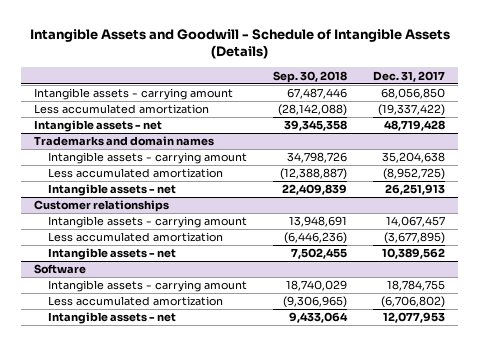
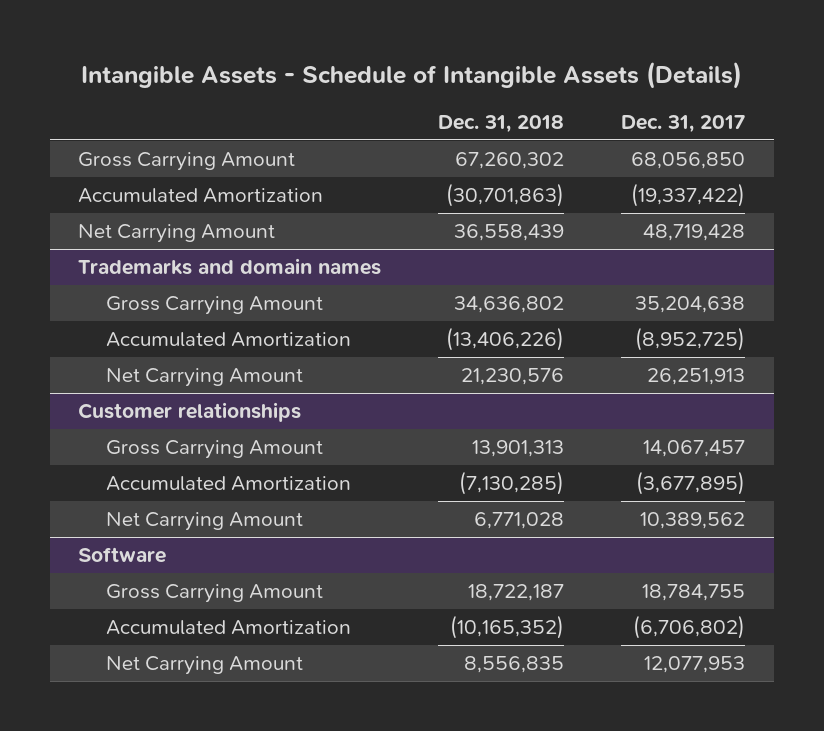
[29,28,450,60] Intangible Assets and Goodwill - Schedule of Intangible Assets (Details) -> [80,60,742,89] Intangible Assets - Schedule of Intangible Assets (Details)
[273,70,348,83] Sep. 30, 2018 -> none
none -> [438,114,565,133] Dec. 31, 2018
[34,88,234,101] Intangible assets - carrying amount -> [78,152,296,172] Gross Carrying Amount
[34,104,210,115] Less accumulated amortization -> [78,188,324,204] Accumulated Amortization
[34,120,163,133] Intangible assets - net -> [78,224,276,244] Net Carrying Amount
[48,152,248,165] Intangible assets - carrying amount -> [105,296,323,316] Gross Carrying Amount
[48,168,224,179] Less accumulated amortization -> [105,332,351,348] Accumulated Amortization
[48,184,177,197] Intangible assets - net -> [105,368,303,388] Net Carrying Amount
[48,216,248,229] Intangible assets - carrying amount -> [105,440,323,460] Gross Carrying Amount
[48,232,224,243] Less accumulated amortization -> [105,476,351,492] Accumulated Amortization
[48,248,177,261] Intangible assets - net -> [105,512,303,532] Net Carrying Amount
[48,280,248,293] Intangible assets - carrying amount -> [105,584,323,604] Gross Carrying Amount
[48,296,224,307] Less accumulated amortization -> [105,620,351,636] Accumulated Amortization
[48,312,177,325] Intangible assets - net -> [105,656,303,676] Net Carrying Amount

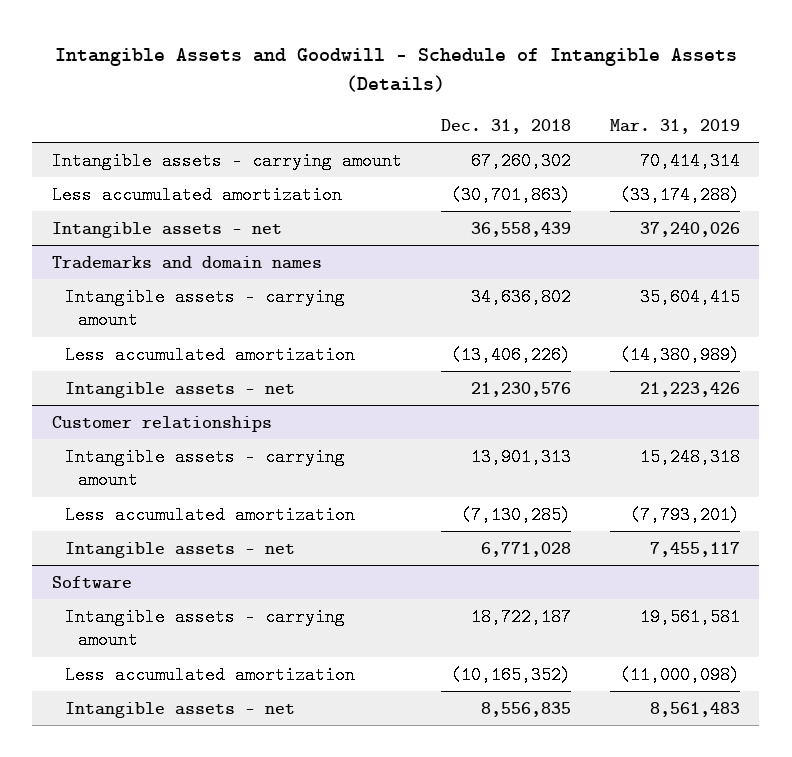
[80,60,742,89] Intangible Assets - Schedule of Intangible Assets (Details) -> [54,47,737,92] Intangible Assets and Goodwill - Schedule of Intangible Assets (Details)
[621,114,746,133] Dec. 31, 2017 -> none
none -> [609,118,740,134] Mar. 31, 2019
[78,152,296,172] Gross Carrying Amount -> [51,151,402,170] Intangible assets - carrying amount
[78,188,324,204] Accumulated Amortization -> [51,185,342,204] Less accumulated amortization
[78,224,276,244] Net Carrying Amount -> [51,221,282,238] Intangible assets - net
[105,296,323,316] Gross Carrying Amount -> [64,287,345,330] Intangible assets - carrying amount
[105,332,351,348] Accumulated Amortization -> [64,345,355,364] Less accumulated amortization
[105,368,303,388] Net Carrying Amount -> [64,381,295,398] Intangible assets - net
[105,440,323,460] Gross Carrying Amount -> [64,447,345,490] Intangible assets - carrying amount
[105,476,351,492] Accumulated Amortization -> [64,505,355,524] Less accumulated amortization
[105,512,303,532] Net Carrying Amount -> [64,541,295,558] Intangible assets - net
[105,584,323,604] Gross Carrying Amount -> [64,607,345,650] Intangible assets - carrying amount
[105,620,351,636] Accumulated Amortization -> [64,665,355,684] Less accumulated amortization
[105,656,303,676] Net Carrying Amount -> [64,701,295,718] Intangible assets - net

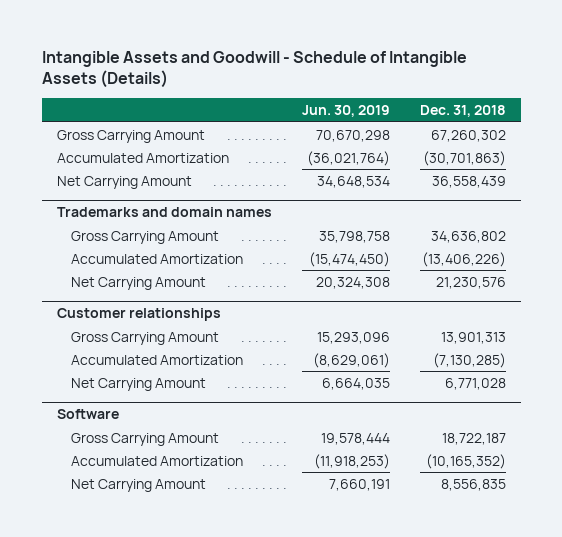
[609,118,740,134] Mar. 31, 2019 -> none
none -> [301,104,390,117] Jun. 30, 2019
[51,151,402,170] Intangible assets - carrying amount -> [56,129,205,143] Gross Carrying Amount
[51,185,342,204] Less accumulated amortization -> [56,152,229,163] Accumulated Amortization
[51,221,282,238] Intangible assets - net -> [56,175,192,189] Net Carrying Amount
[64,287,345,330] Intangible assets - carrying amount -> [71,230,220,244] Gross Carrying Amount
[64,345,355,364] Less accumulated amortization -> [71,253,244,264] Accumulated Amortization
[64,381,295,398] Intangible assets - net -> [71,276,207,290] Net Carrying Amount
[64,447,345,490] Intangible assets - carrying amount -> [71,331,220,345] Gross Carrying Amount
[64,505,355,524] Less accumulated amortization -> [71,354,244,365] Accumulated Amortization
[64,541,295,558] Intangible assets - net -> [71,377,207,391] Net Carrying Amount
[64,607,345,650] Intangible assets - carrying amount -> [71,432,220,446] Gross Carrying Amount
[64,665,355,684] Less accumulated amortization -> [71,455,244,466] Accumulated Amortization
[64,701,295,718] Intangible assets - net -> [71,478,207,492] Net Carrying Amount

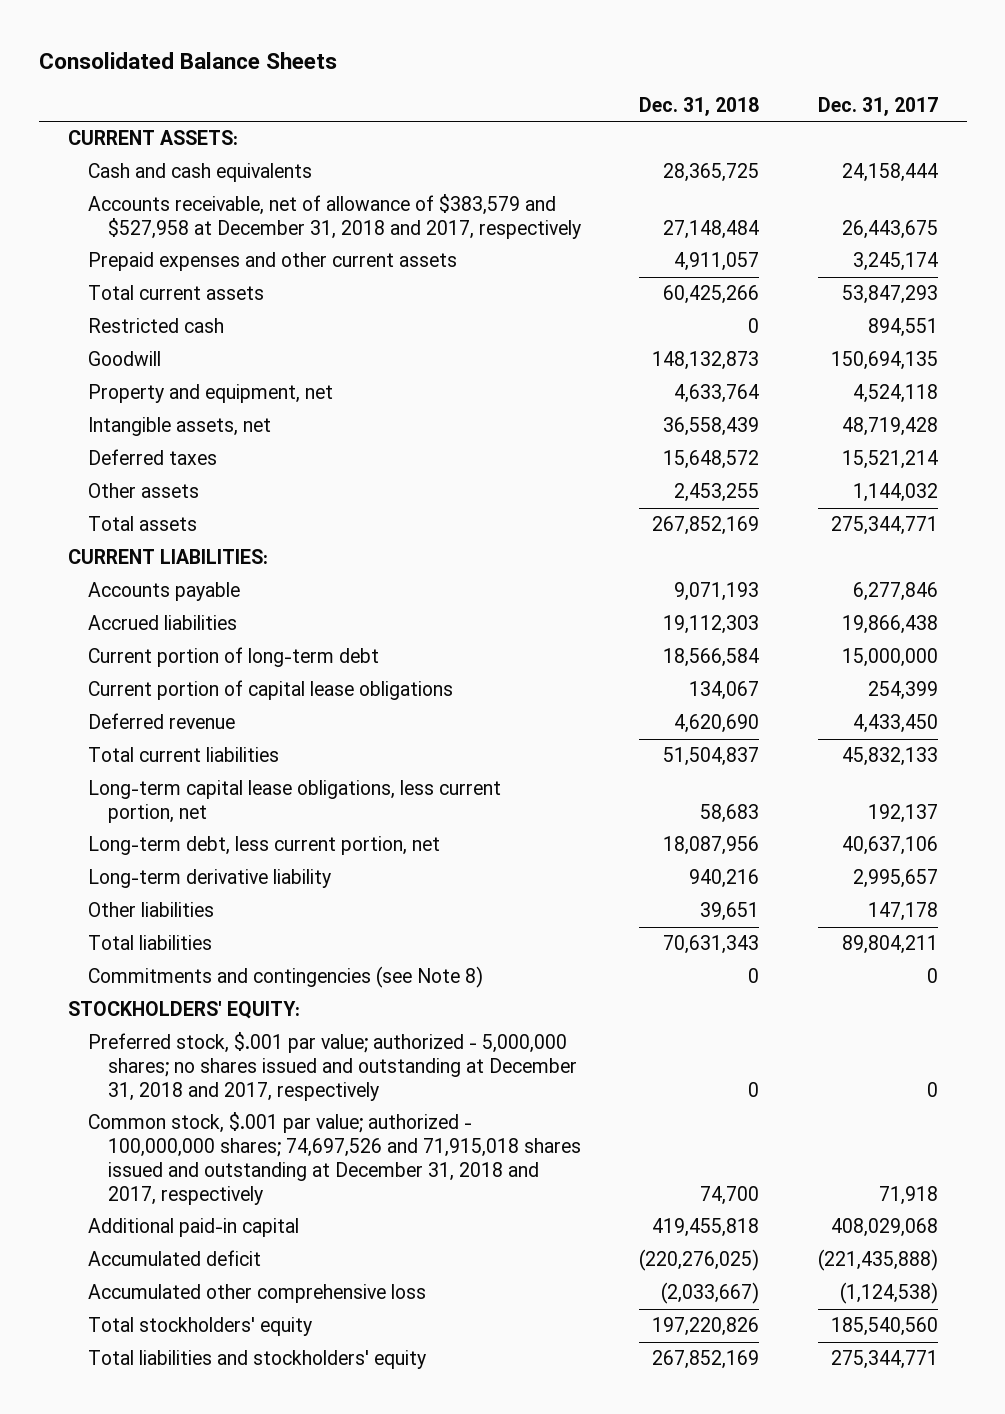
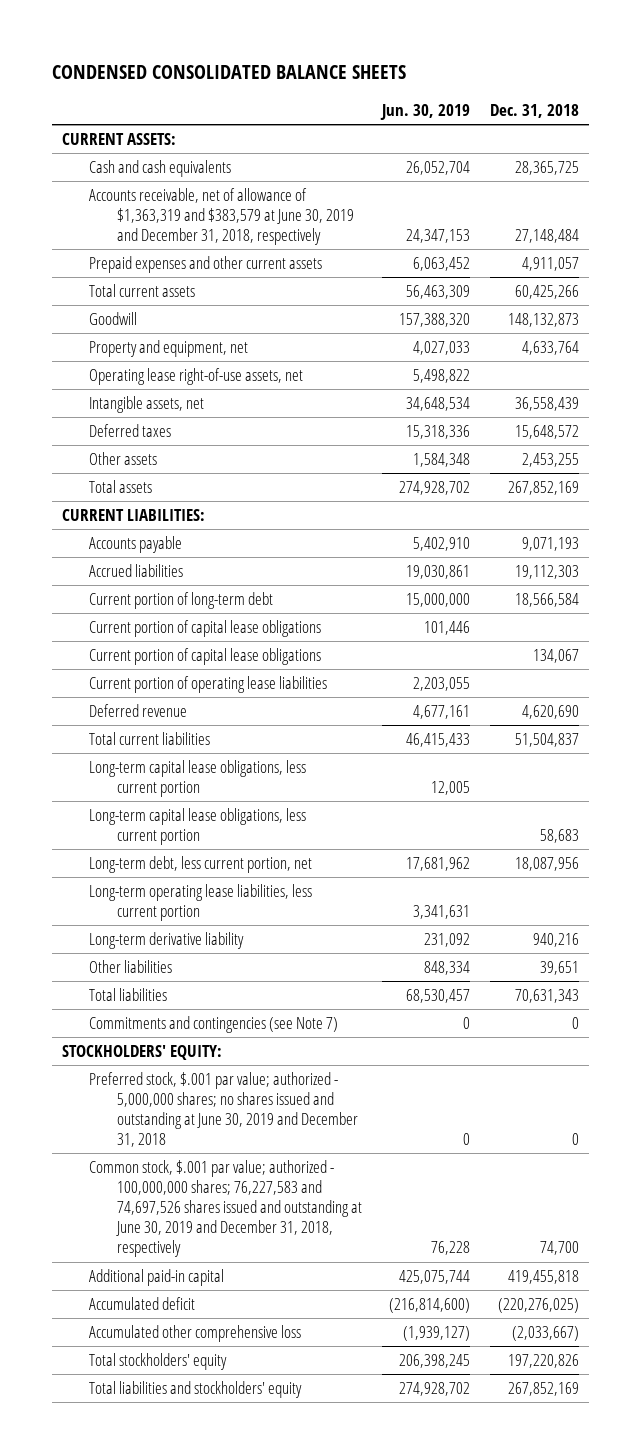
[38,52,337,70] Consolidated Balance Sheets -> [51,64,406,79] CONDENSED CONSOLIDATED BALANCE SHEETS
[817,96,938,116] Dec. 31, 2017 -> none
none -> [379,103,470,120] Jun. 30, 2019
[87,194,582,240] Accounts receivable, net of allowance of $383,579 and $527,958 at December 31, 2018 and 2017, respectively -> [89,188,354,246] Accounts receivable, net of allowance of $1,363,319 and $383,579 at June 30, 2019 and December 31, 2018, respectively
[87,318,224,334] Restricted cash -> none
none -> [89,368,304,386] Operating lease right-of-use assets, net
none -> [89,620,322,638] Current portion of capital lease obligations
none -> [89,676,328,694] Current portion of operating lease liabilities
none -> [89,760,307,798] Long-term capital lease obligations, less current portion
[87,780,501,824] Long-term capital lease obligations, less current portion, net -> [89,808,307,846] Long-term capital lease obligations, less current portion
none -> [89,884,313,922] Long-term operating lease liabilities, less current portion
[87,966,483,989] Commitments and contingencies (see Note 8) -> [89,1016,339,1034] Commitments and contingencies (see Note 7)
[87,1032,578,1101] Preferred stock, $.001 par value; authorized - 5,000,000 shares; no shares issued and outstanding at December 31, 2018 and 2017, respectively -> [89,1072,358,1148] Preferred stock, $.001 par value; authorized - 5,000,000 shares; no shares issued and outstanding at June 30, 2019 and December 31, 2018
[87,1112,582,1205] Common stock, $.001 par value; authorized - 100,000,000 shares; 74,697,526 and 71,915,018 shares issued and outstanding at December 31, 2018 and 2017, respectively -> [89,1160,362,1258] Common stock, $.001 par value; authorized - 100,000,000 shares; 76,227,583 and 74,697,526 shares issued and outstanding at June 30, 2019 and December 31, 2018, respectively

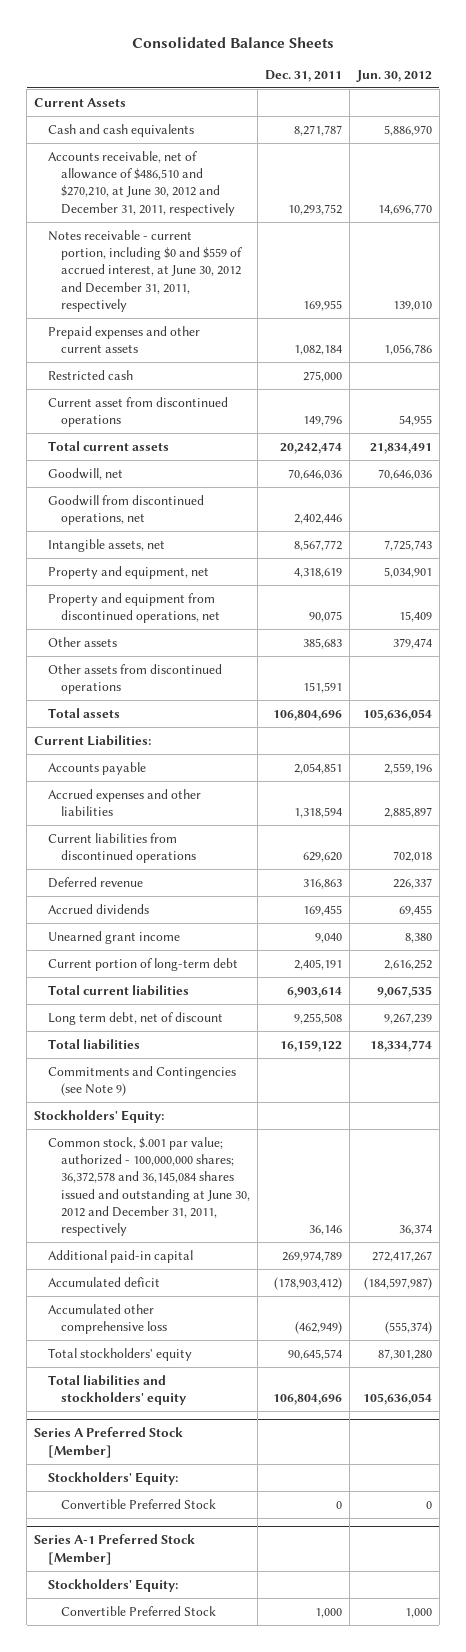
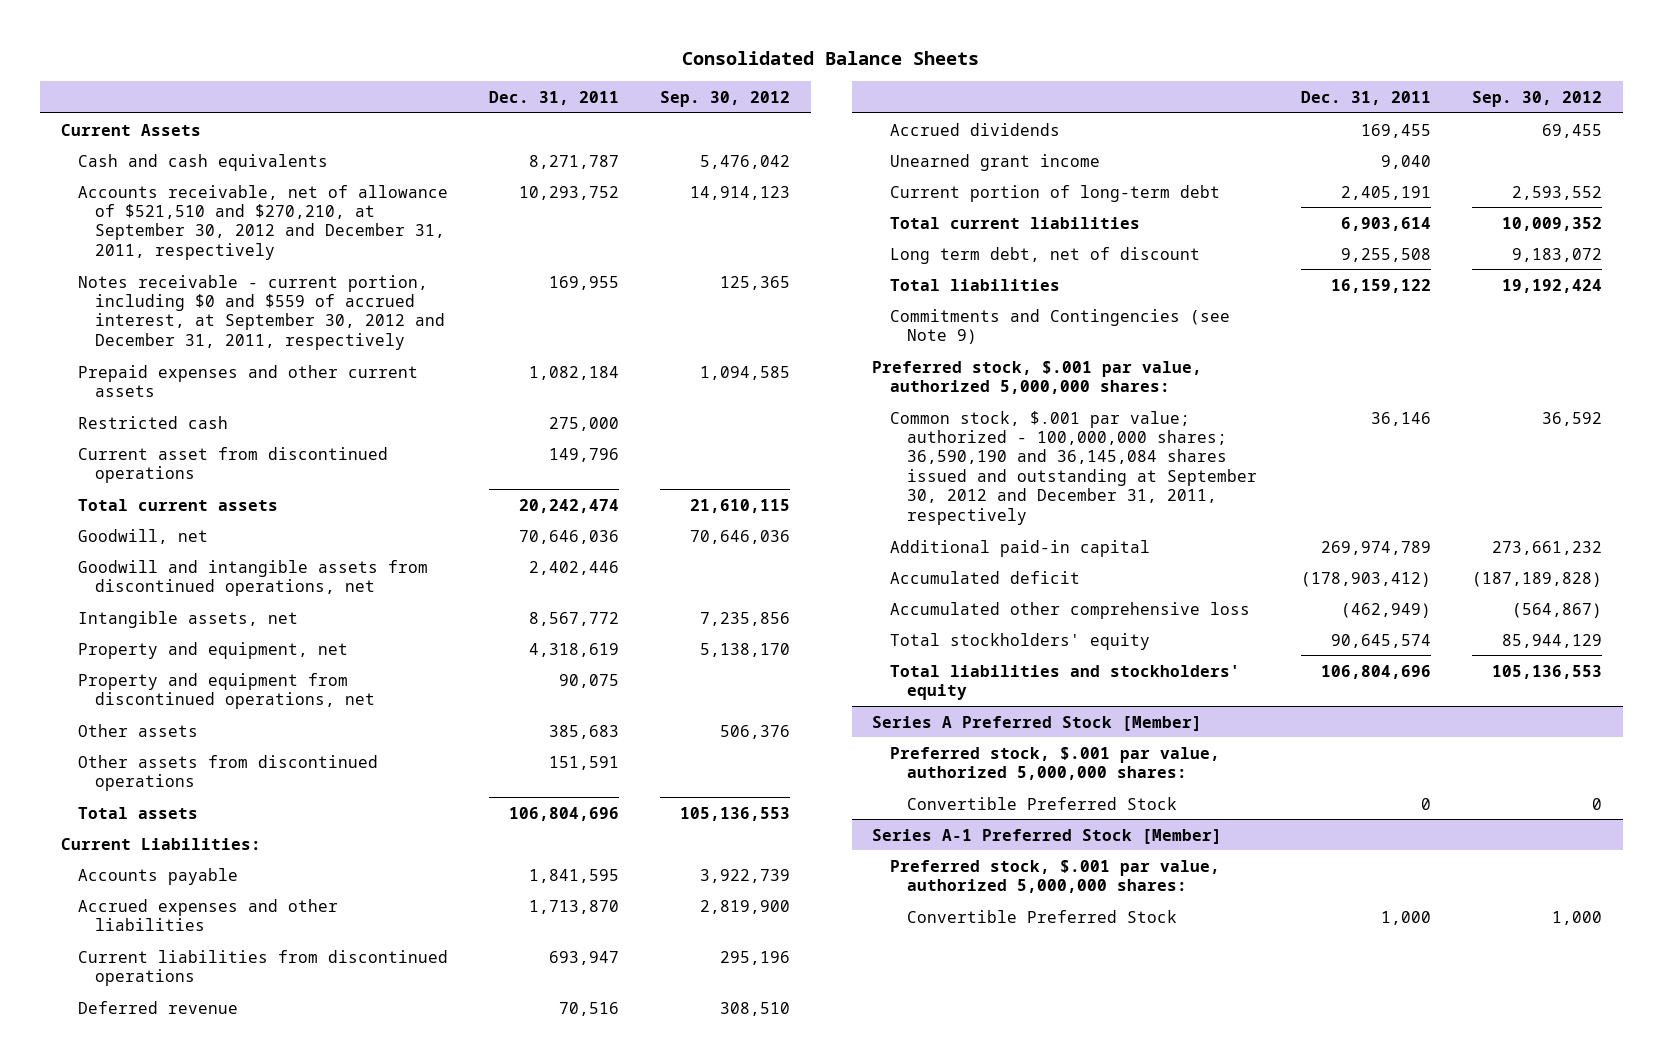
[355,69,432,82] Jun. 30, 2012 -> none
none -> [660,90,791,107] Sep. 30, 2012
[47,150,235,216] Accounts receivable, net of allowance of $486,510 and $270,210, at June 30, 2012 and December 31, 2011, respectively -> [77,184,448,260] Accounts receivable, net of allowance of $521,510 and $270,210, at September 30, 2012 and December 31, 2011, respectively
[47,229,242,312] Notes receivable - current portion, including $0 and $559 of accrued interest, at June 30, 2012 and December 31, 2011, respectively -> [77,274,445,350] Notes receivable - current portion, including $0 and $559 of accrued interest, at September 30, 2012 and December 31, 2011, respectively
[47,494,204,526] Goodwill from discontinued operations, net -> [77,559,428,597] Goodwill and intangible assets from discontinued operations, net
[293,762,342,774] 2,054,851 -> [529,868,620,883] 1,841,595
[293,807,342,819] 1,318,594 -> [529,899,620,914] 1,713,870
[302,852,342,863] 629,620 -> [549,950,620,965] 693,947
[302,878,342,889] 316,863 -> [559,1001,620,1016] 70,516
[34,1109,165,1123] Stockholders' Equity: -> none
none -> [872,360,1203,395] Preferred stock, $.001 par value, authorized 5,000,000 shares:
[47,1136,250,1237] Common stock, $.001 par value; authorized - 100,000,000 shares; 36,372,578 and 36,145,084 shares issued and outstanding at June 30, 2012 and December 31, 2011, respectively -> [889,410,1257,525] Common stock, $.001 par value; authorized - 100,000,000 shares; 36,590,190 and 36,145,084 shares issued and outstanding at September 30, 2012 and December 31, 2011, respectively
[47,1471,178,1485] Stockholders' Equity: -> none
none -> [889,746,1220,781] Preferred stock, $.001 par value, authorized 5,000,000 shares:
[47,1578,178,1592] Stockholders' Equity: -> none
none -> [889,859,1220,894] Preferred stock, $.001 par value, authorized 5,000,000 shares:

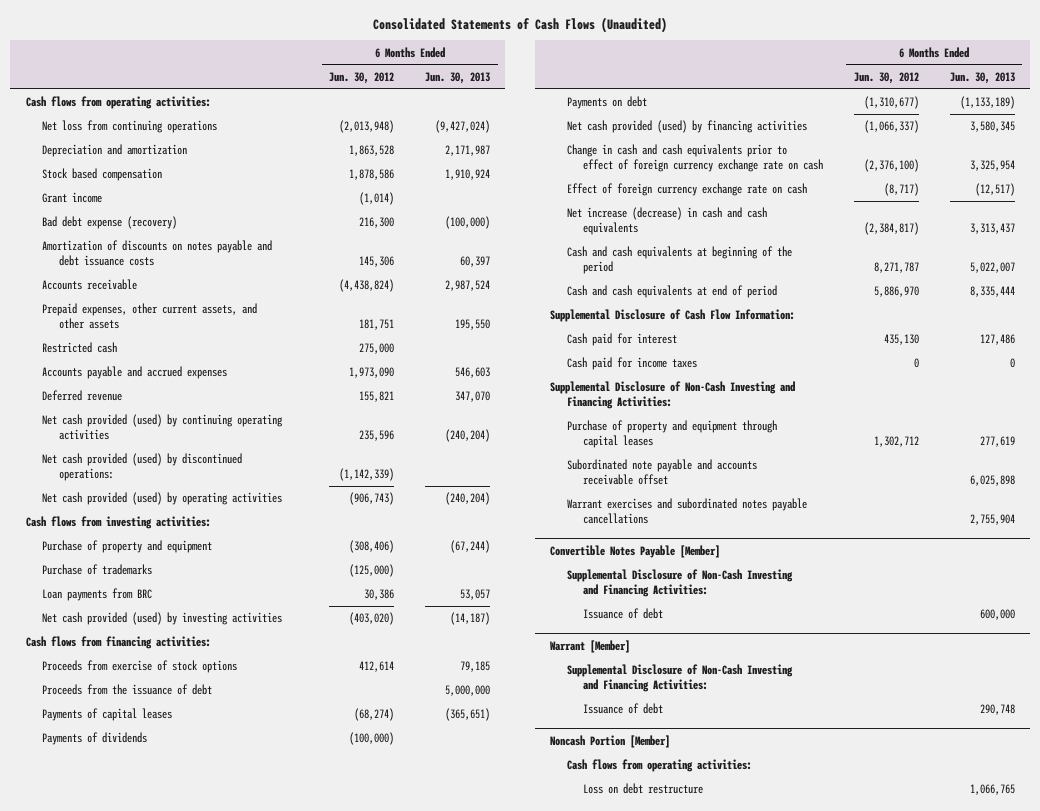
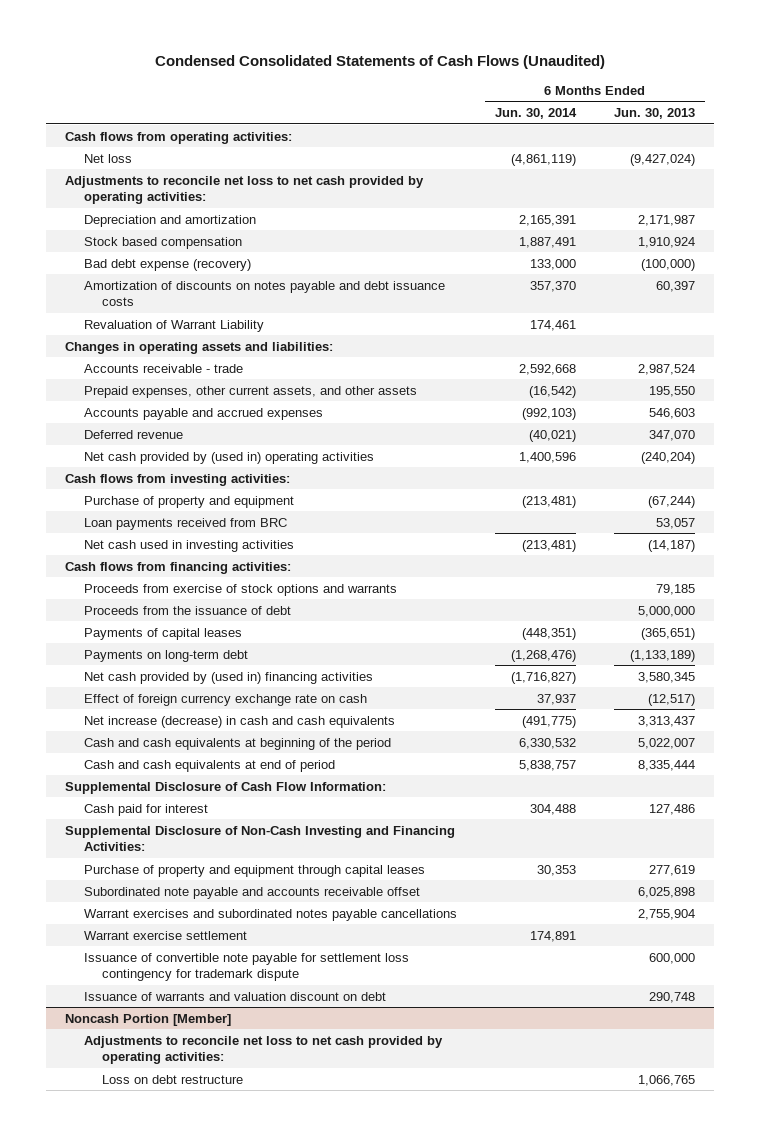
[373,16,668,33] Consolidated Statements of Cash Flows (Unaudited) -> [155,55,606,70] Condensed Consolidated Statements of Cash Flows (Unaudited)
[329,71,395,84] Jun. 30, 2012 -> none
none -> [494,108,577,120] Jun. 30, 2014
[42,120,218,134] Net loss from continuing operations -> [83,153,132,163] Net loss
none -> [64,175,424,205] Adjustments to reconcile net loss to net cash provided by operating activities:
[42,192,103,204] Grant income -> none
none -> [83,319,264,332] Revaluation of Warrant Liability
none -> [64,341,333,354] Changes in operating assets and liabilities:
[42,279,138,291] Accounts receivable -> [83,363,243,373] Accounts receivable - trade
[42,342,118,354] Restricted cash -> none
[42,414,284,441] Net cash provided (used) by continuing operating activities -> none
[42,453,243,482] Net cash provided (used) by discontinued operations: -> none
[42,492,283,506] Net cash provided (used) by operating activities -> [83,451,374,464] Net cash provided by (used in) operating activities
[42,564,153,576] Purchase of trademarks -> none
[42,588,153,602] Loan payments from BRC -> [83,517,287,530] Loan payments received from BRC
[42,612,283,626] Net cash provided (used) by investing activities -> [83,539,294,552] Net cash used in investing activities
[42,660,238,674] Proceeds from exercise of stock options -> [83,583,397,596] Proceeds from exercise of stock options and warrants
[42,732,148,746] Payments of dividends -> none
[566,144,824,173] Change in cash and cash equivalents prior to effect of foreign currency exchange rate on cash -> none
[566,96,647,110] Payments on debt -> [83,649,248,662] Payments on long-term debt
[566,120,807,134] Net cash provided (used) by financing activities -> [83,671,373,684] Net cash provided by (used in) financing activities
[566,357,697,371] Cash paid for income taxes -> none
[550,544,721,558] Convertible Notes Payable [Member] -> none
[566,569,793,598] Supplemental Disclosure of Non-Cash Investing and Financing Activities: -> none
[583,608,664,620] Issuance of debt -> none
[550,639,631,653] Warrant [Member] -> none
[566,664,793,693] Supplemental Disclosure of Non-Cash Investing and Financing Activities: -> none
none -> [83,930,247,940] Warrant exercise settlement
none -> [83,952,409,982] Issuance of convertible note payable for settlement loss contingency for trademark dispute
[583,703,664,715] Issuance of debt -> [83,991,386,1001] Issuance of warrants and valuation discount on debt
[566,759,752,773] Cash flows from operating activities: -> none
none -> [83,1035,443,1065] Adjustments to reconcile net loss to net cash provided by operating activities:

